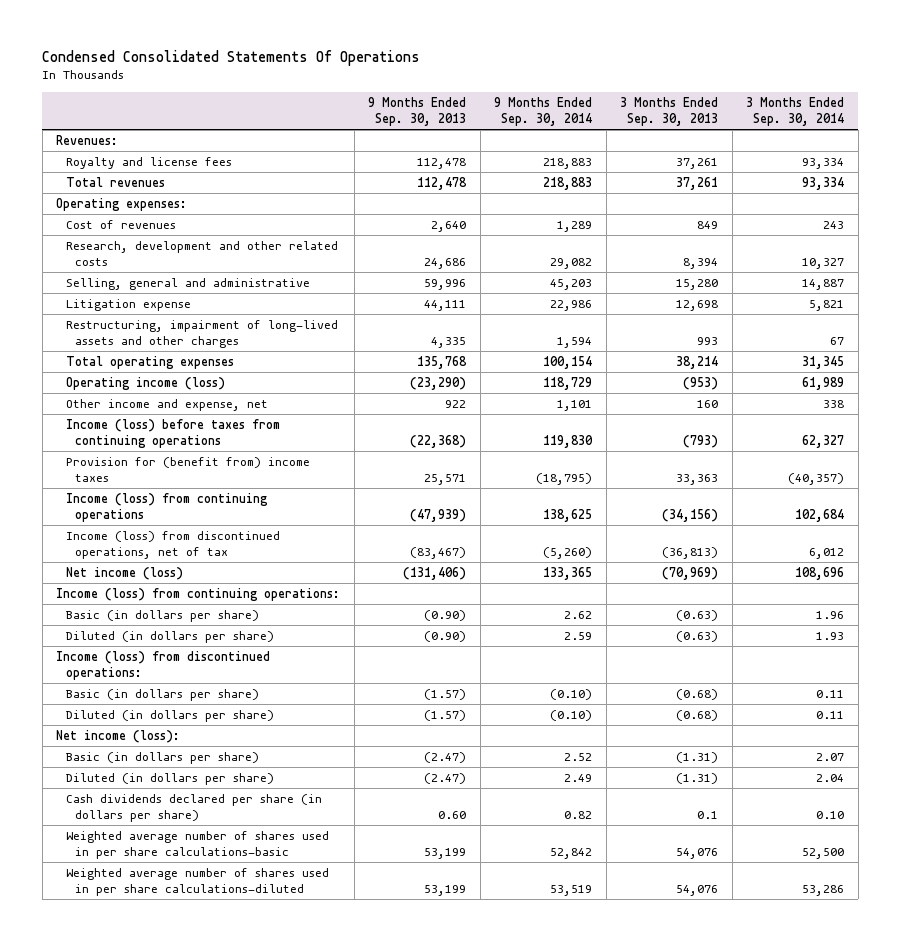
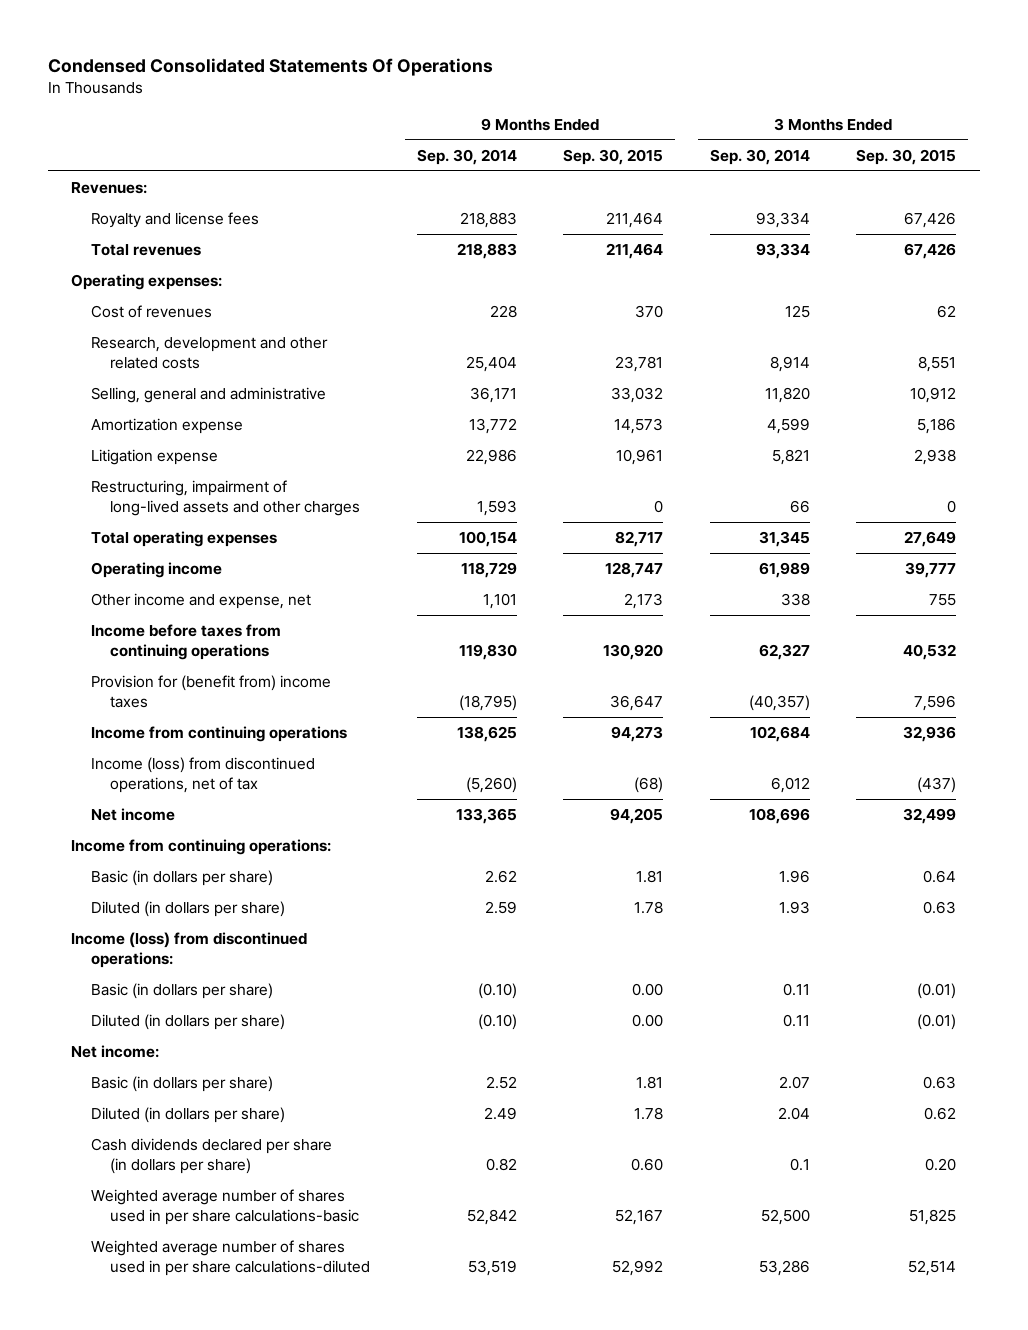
[368,96,467,126] 9 Months Ended Sep. 30, 2013 -> none
[620,96,719,126] 3 Months Ended Sep. 30, 2013 -> none
none -> [563,148,664,165] Sep. 30, 2015
none -> [856,148,957,165] Sep. 30, 2015
[557,220,593,232] 1,289 -> [489,305,517,319] 228
[823,220,845,229] 243 -> [784,305,810,319] 125
[550,258,593,270] 29,082 -> [465,355,517,372] 25,404
[802,258,845,270] 10,327 -> [769,355,810,372] 8,914
[550,278,593,290] 45,203 -> [469,387,517,404] 36,171
[802,278,845,290] 14,887 -> [764,387,810,404] 11,820
none -> [90,418,243,435] Amortization expense
[557,337,593,349] 1,594 -> [476,499,517,516] 1,593
[830,337,845,346] 67 -> [789,499,810,513] 66
[65,376,225,390] Operating income (loss) -> [90,562,222,579] Operating income
[65,418,280,449] Income (loss) before taxes from continuing operations -> [90,624,281,660] Income before taxes from continuing operations
[65,492,268,523] Income (loss) from continuing operations -> [90,726,347,743] Income from continuing operations
[65,566,183,580] Net income (loss) -> [90,808,175,822] Net income
[56,587,341,601] Income (loss) from continuing operations: -> [71,839,332,856] Income from continuing operations:
[56,729,181,743] Net income (loss): -> [71,1045,160,1059] Net income:
[816,811,845,820] 0.10 -> [789,1157,810,1171] 0.1

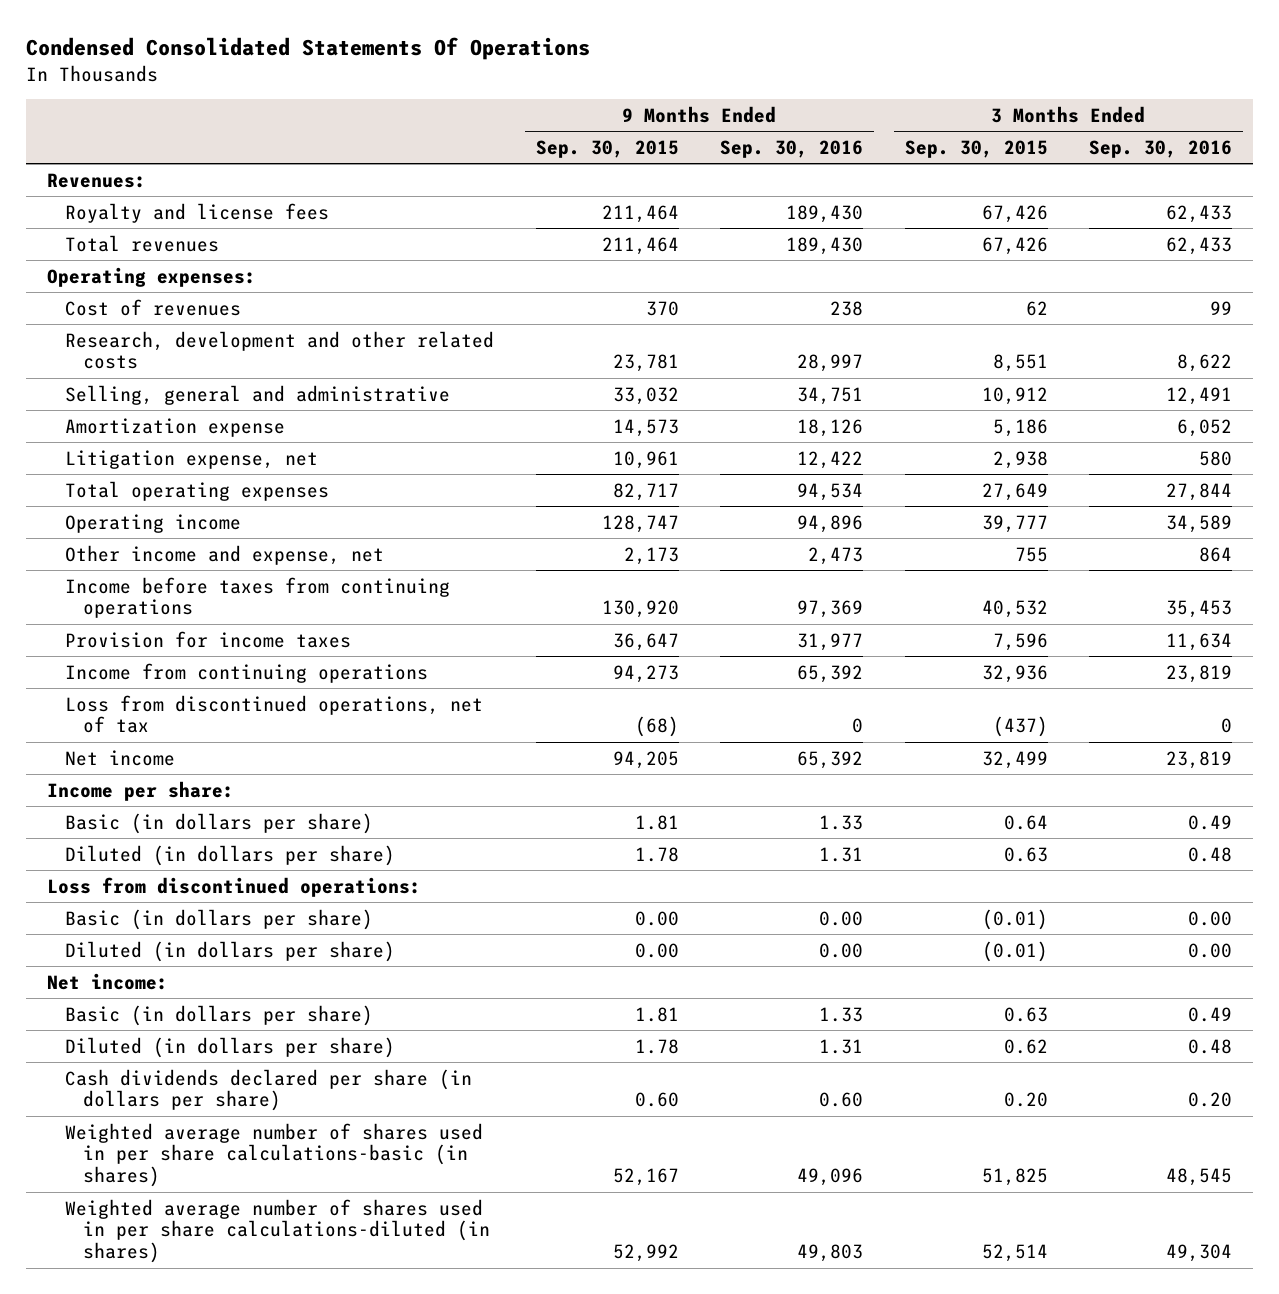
[416,148,517,165] Sep. 30, 2014 -> none
[709,148,810,165] Sep. 30, 2014 -> none
none -> [720,140,864,159] Sep. 30, 2016
none -> [1089,140,1233,159] Sep. 30, 2016
[90,480,360,516] Restructuring, impairment of long-lived assets and other charges -> none
[90,449,218,466] Litigation expense -> [65,449,319,469] Litigation expense, net
[90,675,331,708] Provision for (benefit from) income taxes -> [65,630,352,648] Provision for income taxes
[90,757,315,793] Income (loss) from discontinued operations, net of tax -> [65,694,484,734] Loss from discontinued operations, net of tax
[71,839,332,856] Income from continuing operations: -> none
none -> [46,780,234,801] Income per share:
[71,932,308,968] Income (loss) from discontinued operations: -> [46,876,421,897] Loss from discontinued operations:
[90,1189,359,1225] Weighted average number of shares used in per share calculations-basic -> [65,1122,484,1188] Weighted average number of shares used in per share calculations-basic (in shares)
[90,1240,370,1276] Weighted average number of shares used in per share calculations-diluted -> [65,1198,491,1264] Weighted average number of shares used in per share calculations-diluted (in shares)

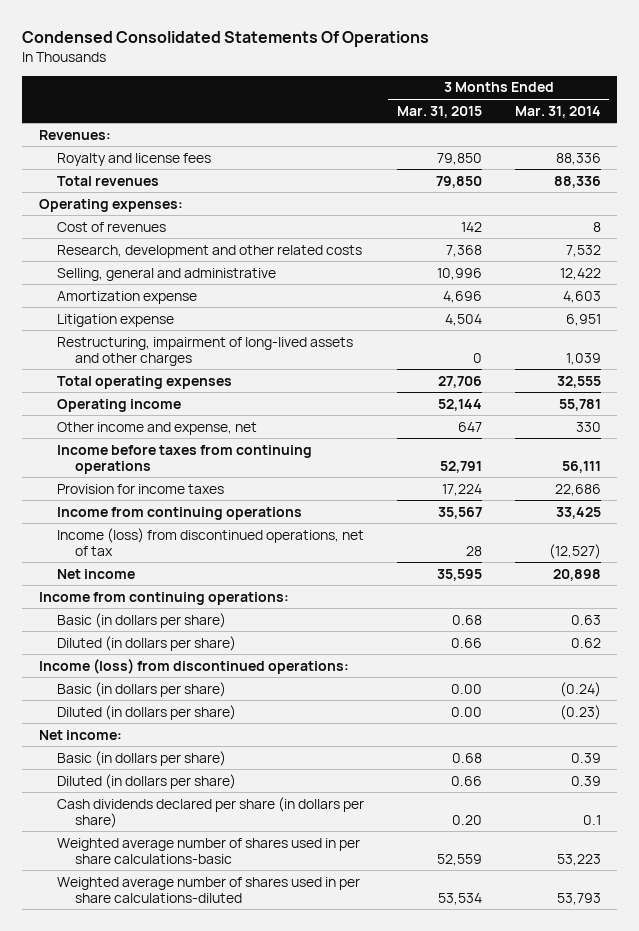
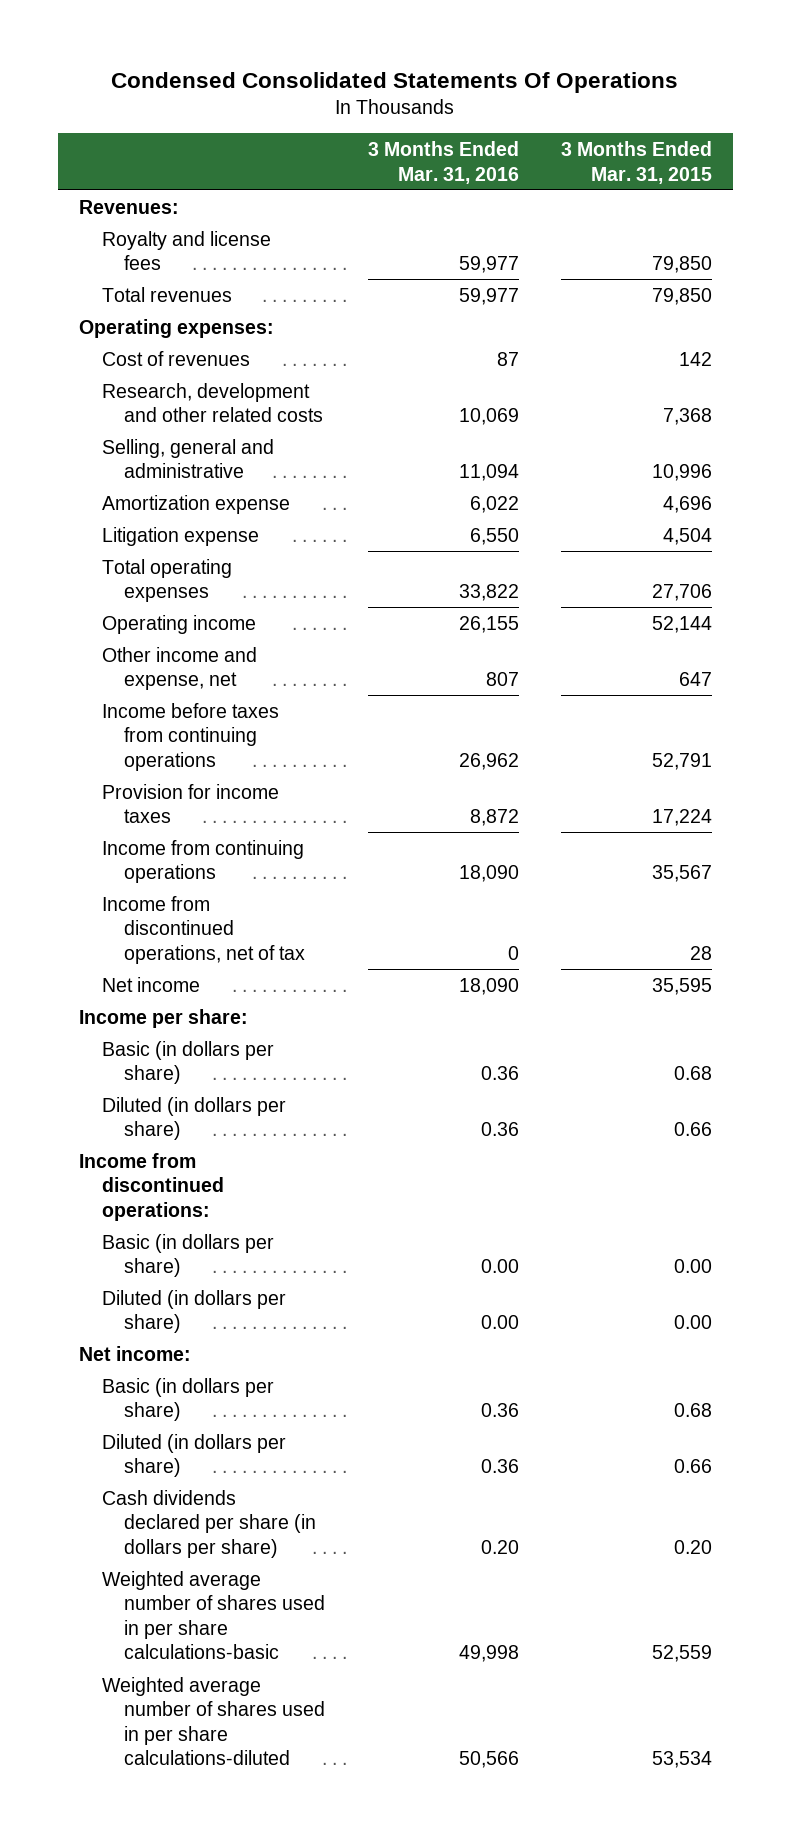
[514,105,601,118] Mar. 31, 2014 -> none
none -> [367,140,519,184] 3 Months Ended Mar. 31, 2016
[56,336,353,366] Restructuring, impairment of long-lived assets and other charges -> none
[56,527,364,556] Income (loss) from discontinued operations, net of tax -> [101,895,306,964] Income from discontinued operations, net of tax
[38,591,289,605] Income from continuing operations: -> none
none -> [78,1008,248,1028] Income per share:
[38,658,349,674] Income (loss) from discontinued operations: -> [78,1152,224,1221] Income from discontinued operations:

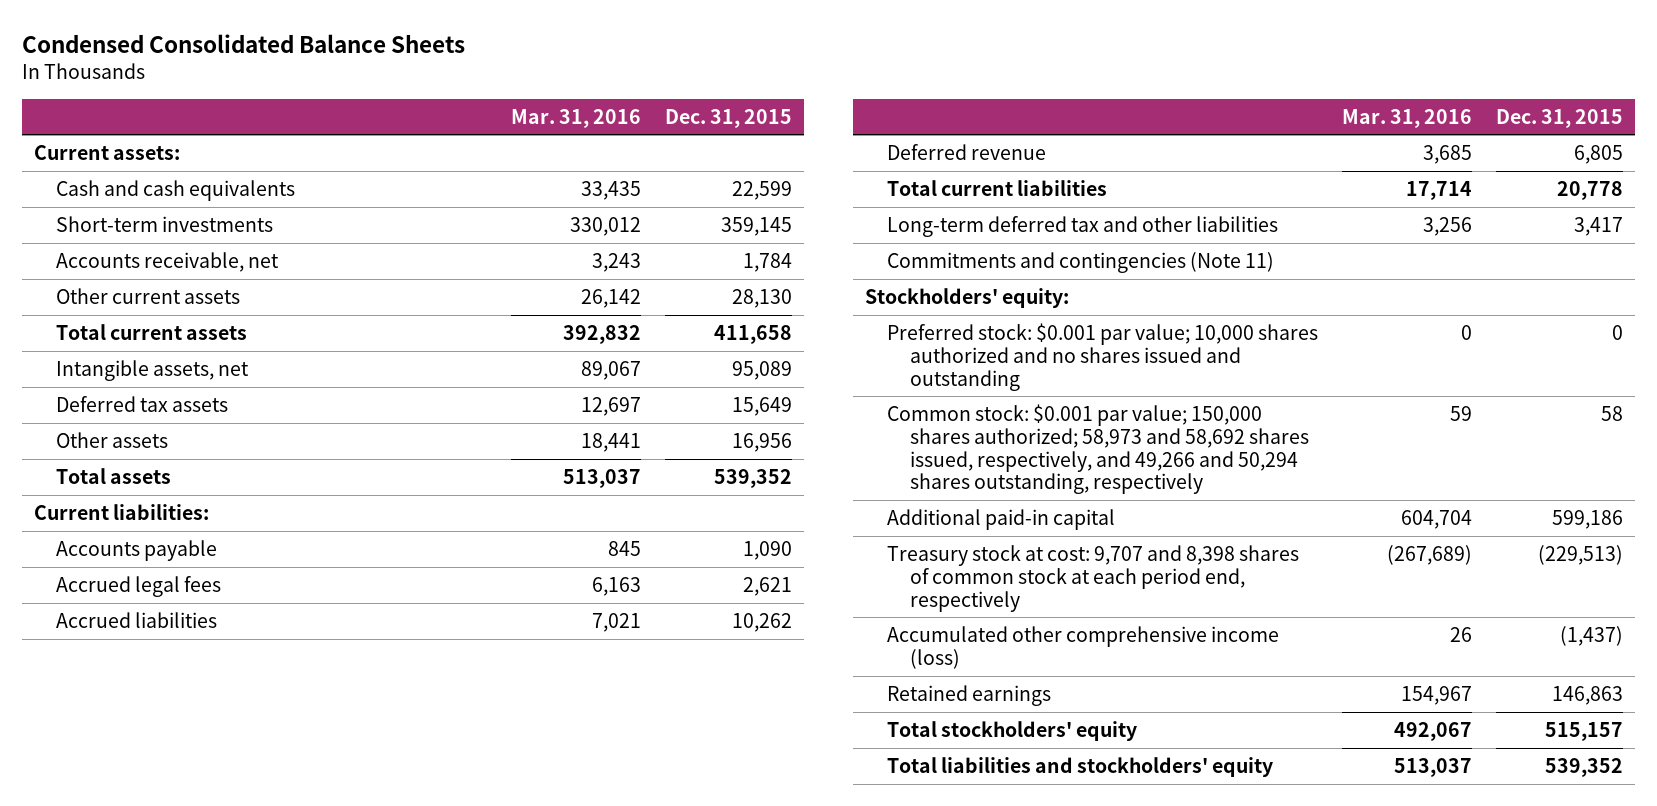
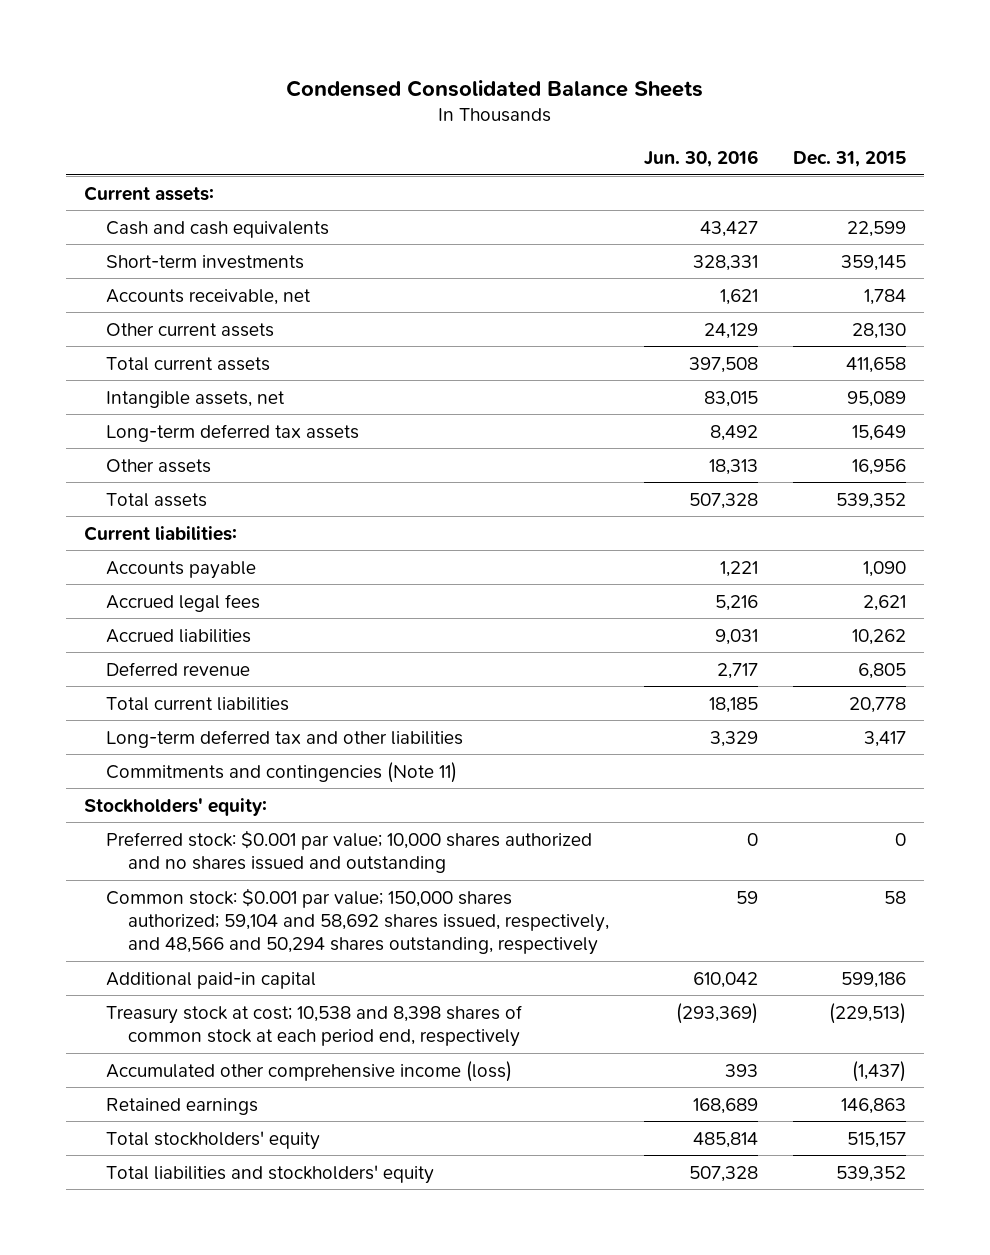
[511,108,642,128] Mar. 31, 2016 -> none
none -> [644,150,759,168] Jun. 30, 2016
[56,396,229,413] Deferred tax assets -> [105,423,359,442] Long-term deferred tax assets
[887,404,1309,495] Common stock: $0.001 par value; 150,000 shares authorized; 58,973 and 58,692 shares issued, respectively, and 49,266 and 50,294 shares outstanding, respectively -> [105,887,609,956] Common stock: $0.001 par value; 150,000 shares authorized; 59,104 and 58,692 shares issued, respectively, and 48,566 and 50,294 shares outstanding, respectively
[887,545,1300,612] Treasury stock at cost: 9,707 and 8,398 shares of common stock at each period end, respectively -> [105,1004,522,1047] Treasury stock at cost; 10,538 and 8,398 shares of common stock at each period end, respectively

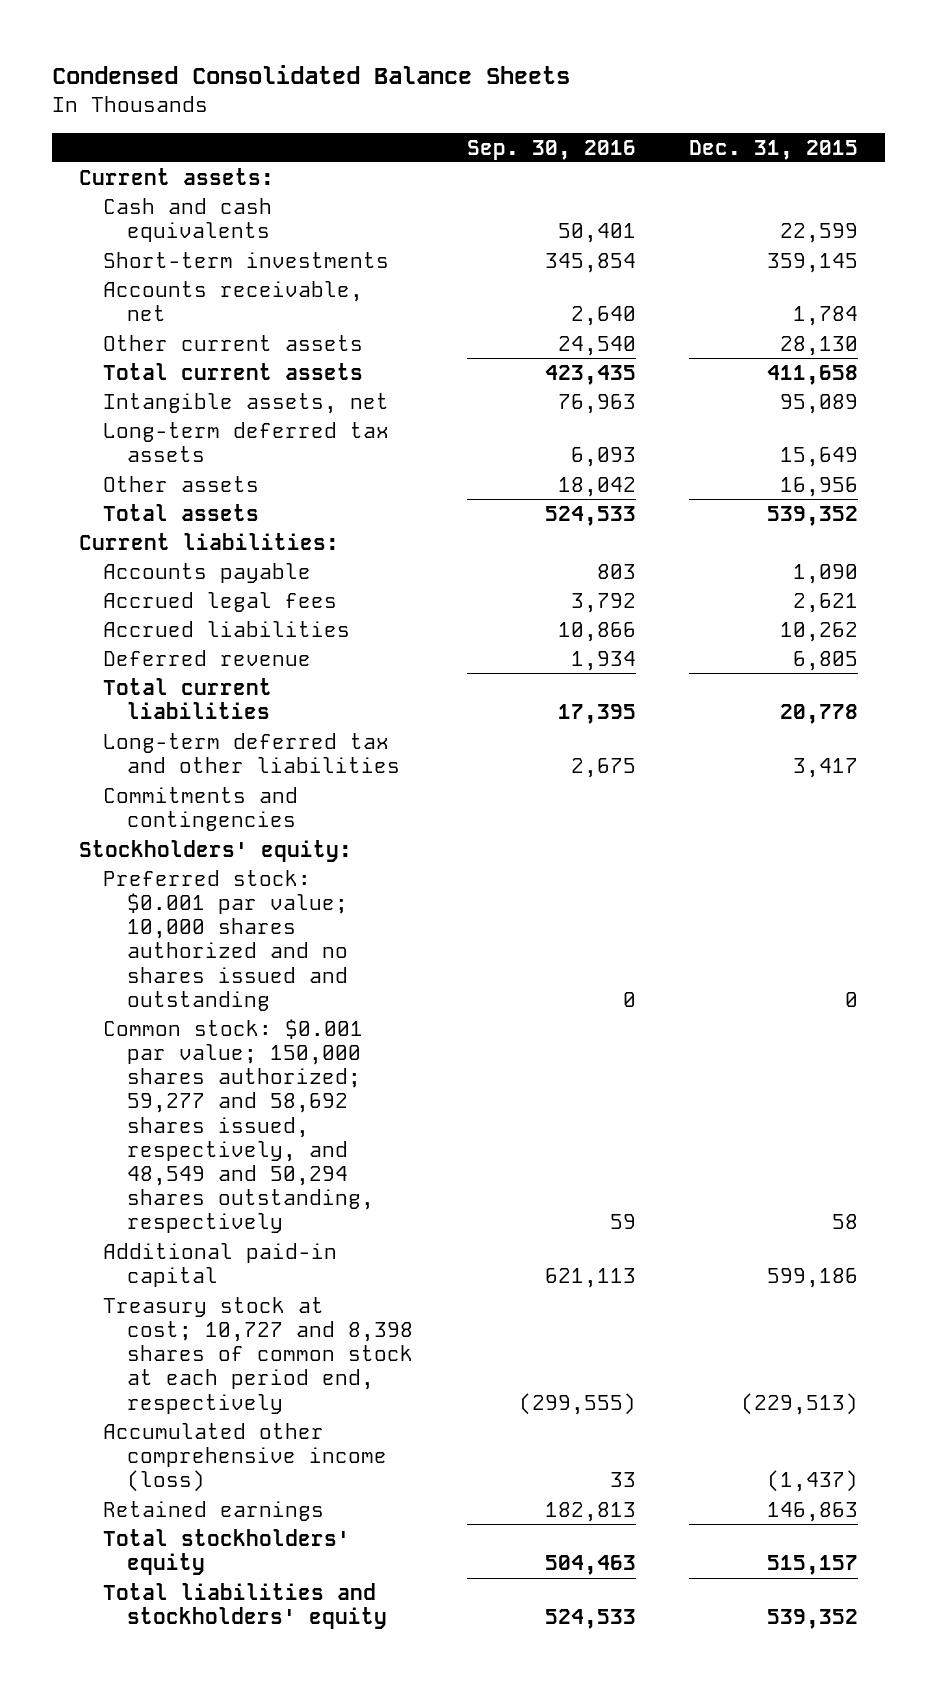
[644,150,759,168] Jun. 30, 2016 -> none
none -> [466,139,636,160] Sep. 30, 2016
[105,761,457,783] Commitments and contingencies (Note 11) -> [102,786,298,832] Commitments and contingencies
[105,887,609,956] Common stock: $0.001 par value; 150,000 shares authorized; 59,104 and 58,692 shares issued, respectively, and 48,566 and 50,294 shares outstanding, respectively -> [102,1018,375,1234] Common stock: $0.001 par value; 150,000 shares authorized; 59,277 and 58,692 shares issued, respectively, and 48,549 and 50,294 shares outstanding, respectively
[105,1004,522,1047] Treasury stock at cost; 10,538 and 8,398 shares of common stock at each period end, respectively -> [102,1296,414,1414] Treasury stock at cost; 10,727 and 8,398 shares of common stock at each period end, respectively

